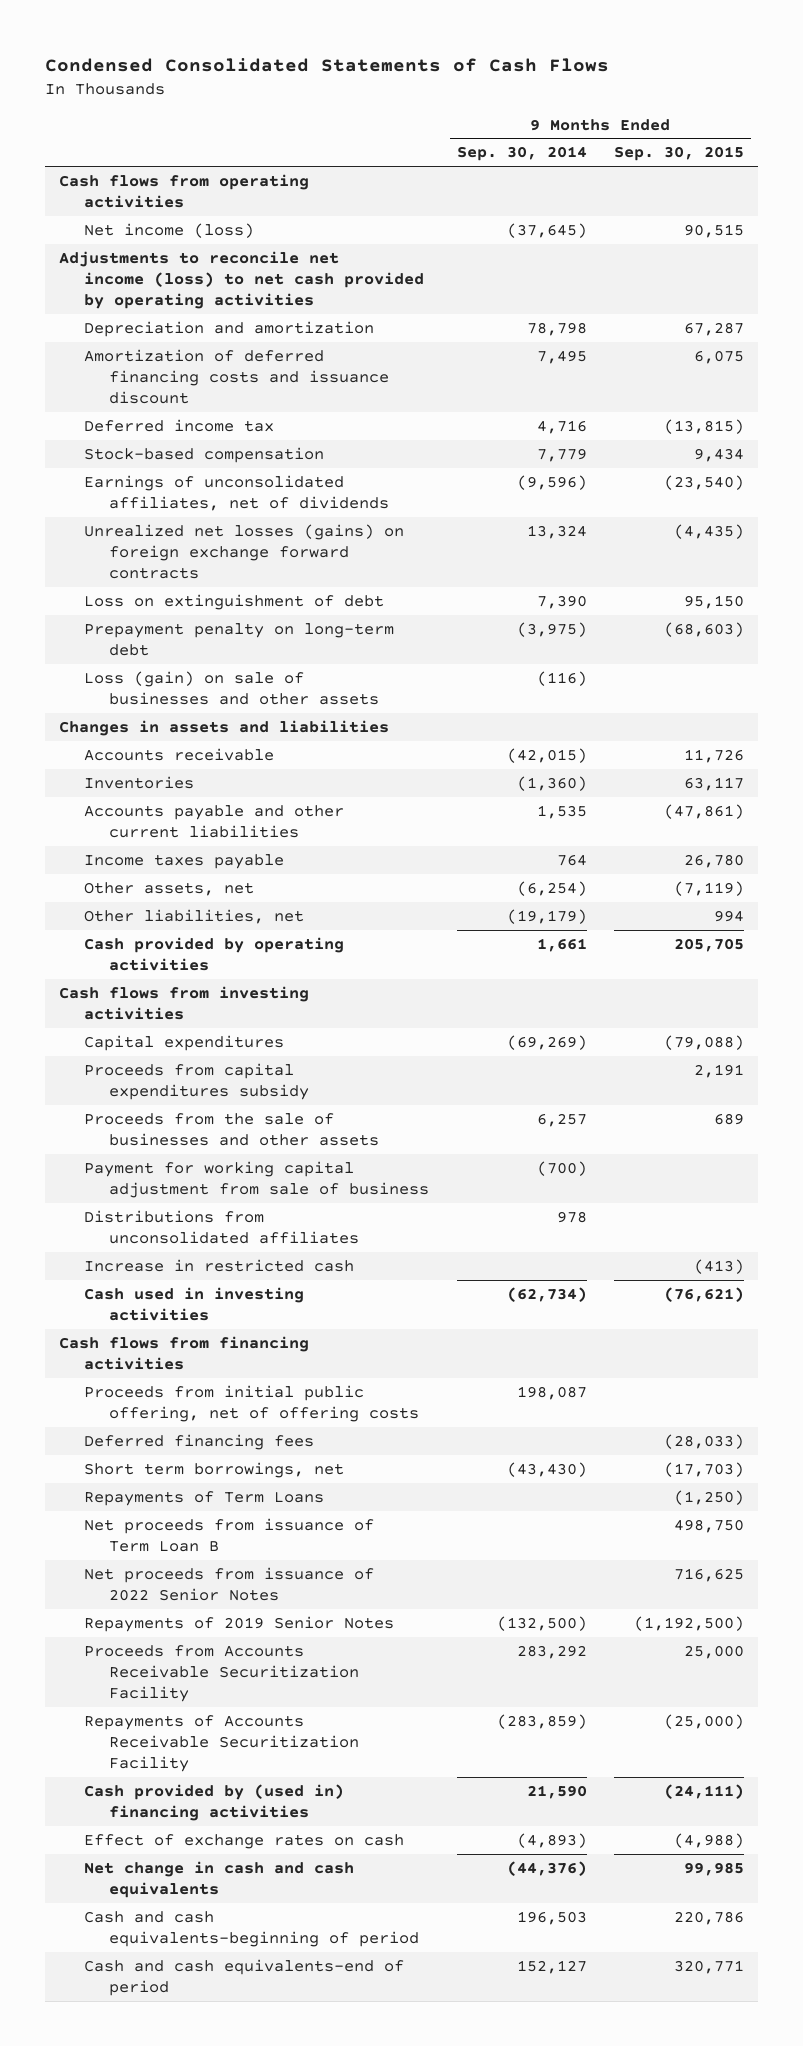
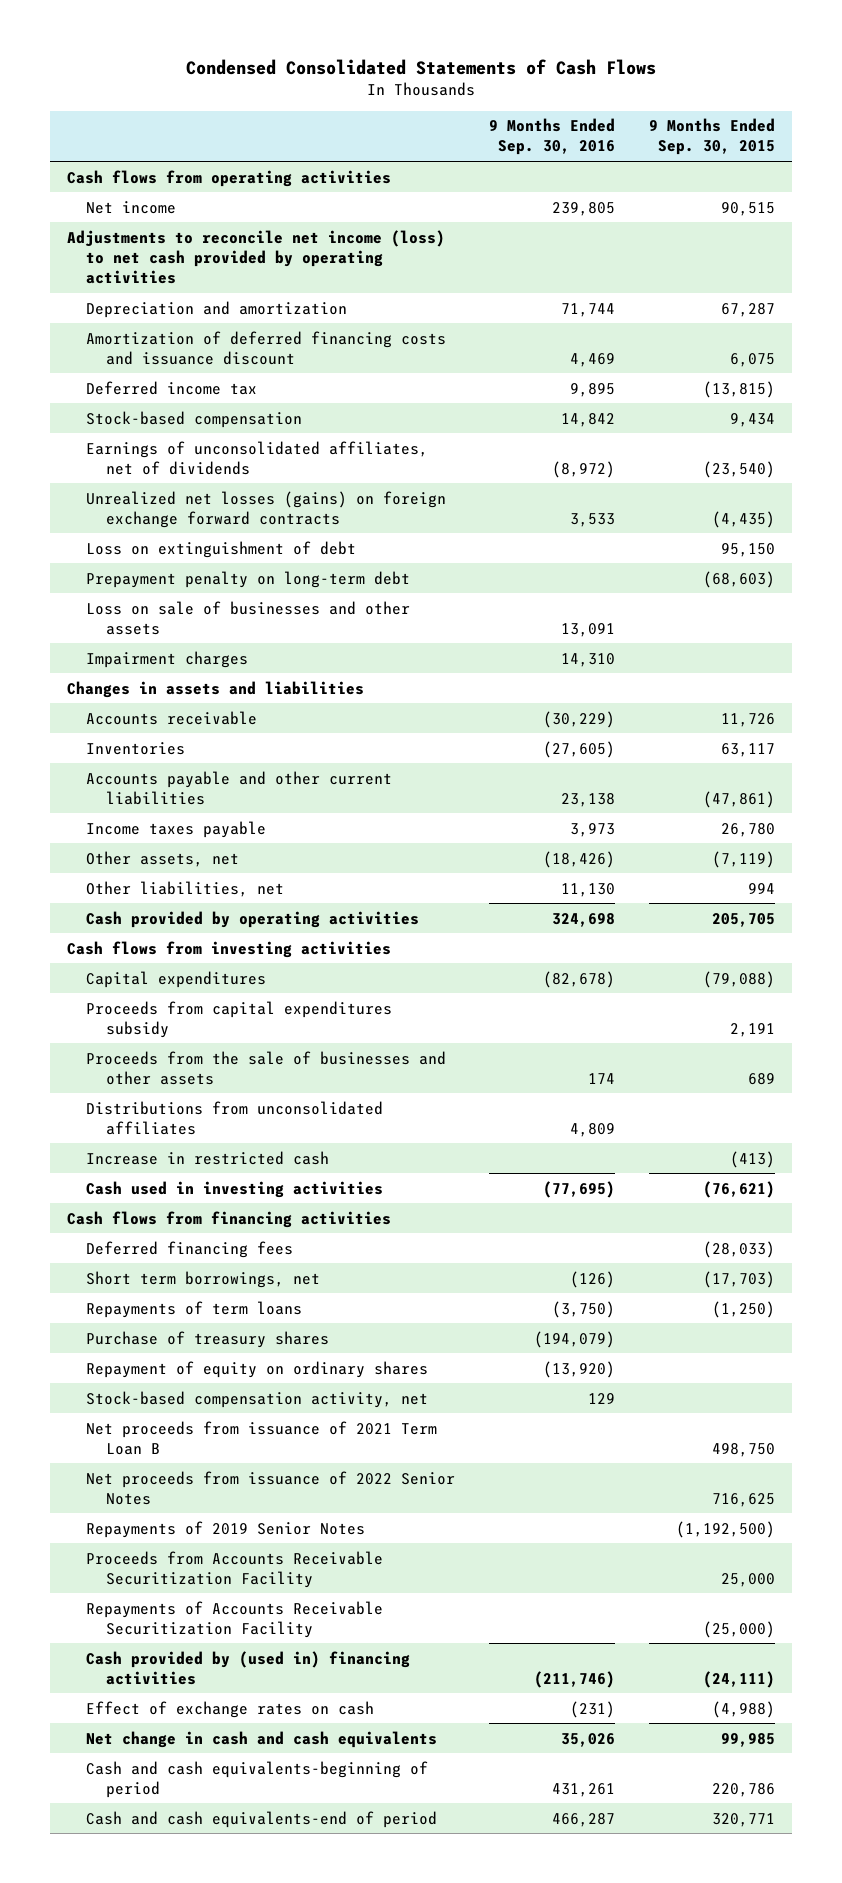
[456,146,587,162] Sep. 30, 2014 -> none
none -> [489,118,616,156] 9 Months Ended Sep. 30, 2016
[84,222,255,238] Net income (loss) -> [86,200,177,214] Net income
[84,670,380,706] Loss (gain) on sale of businesses and other assets -> [86,600,411,635] Loss on sale of businesses and other assets
none -> [86,650,249,668] Impairment charges
[84,1160,430,1199] Payment for working capital adjustment from sale of business -> none
[84,1384,420,1423] Proceeds from initial public offering, net of offering costs -> none
[84,1490,325,1506] Repayments of Term Loans -> [86,1300,303,1318] Repayments of term loans
none -> [86,1330,330,1348] Purchase of treasury shares
none -> [86,1360,429,1378] Repayment of equity on ordinary shares
none -> [86,1390,429,1408] Stock-based compensation activity, net
[84,1517,375,1553] Net proceeds from issuance of Term Loan B -> [86,1420,438,1455] Net proceeds from issuance of 2021 Term Loan B

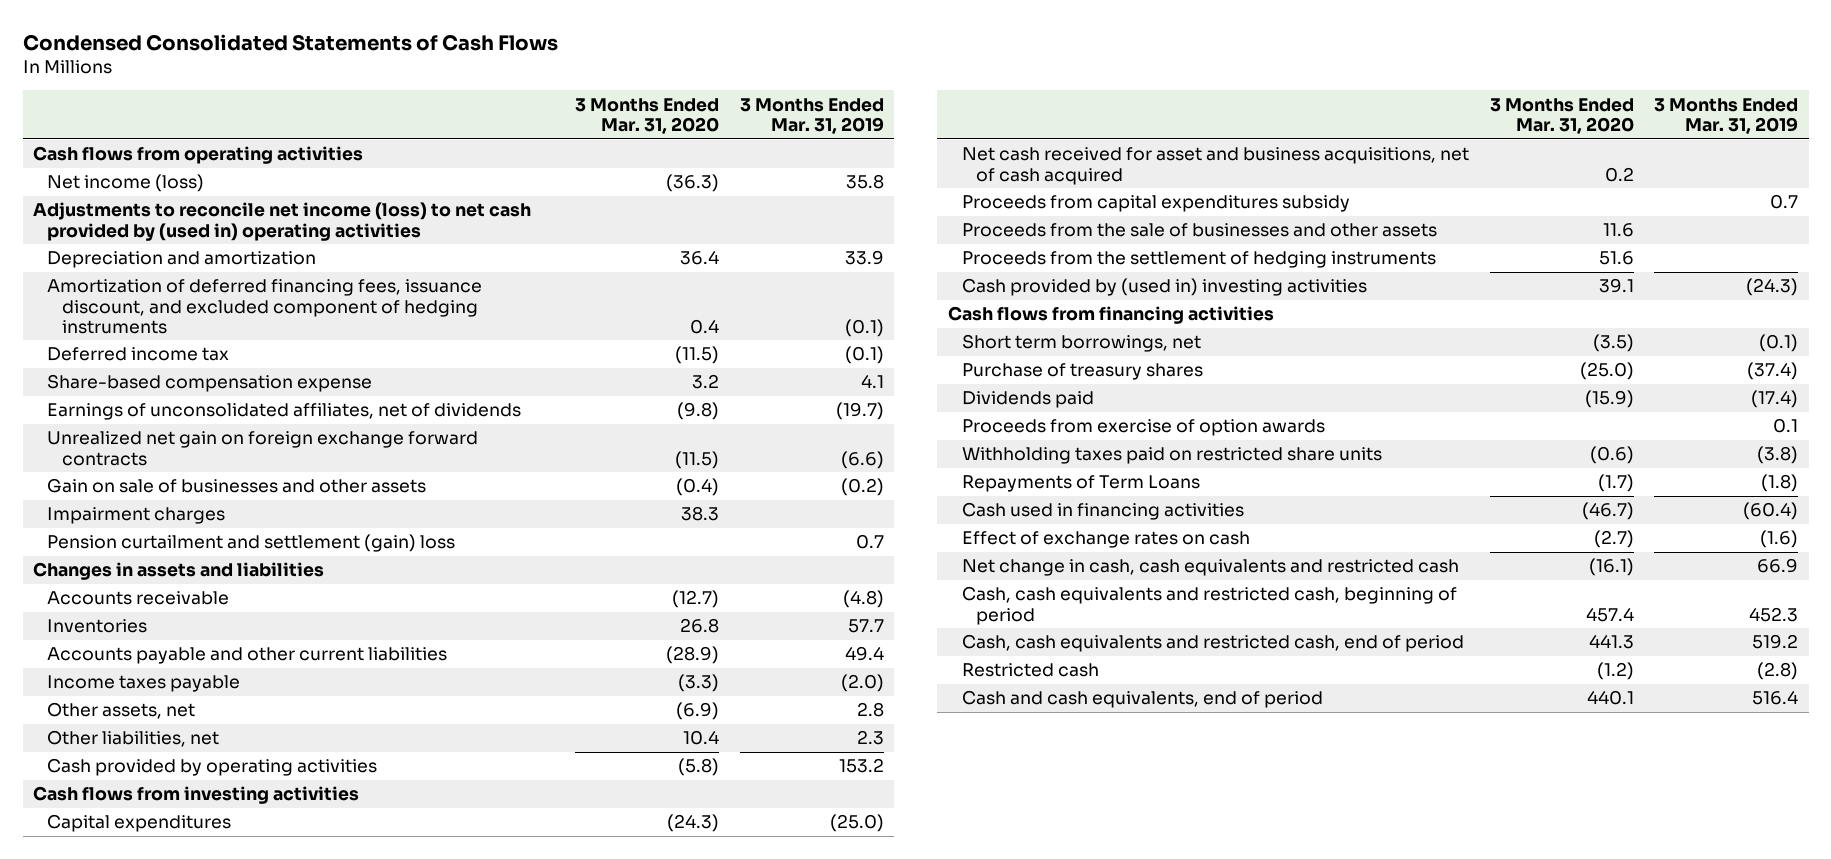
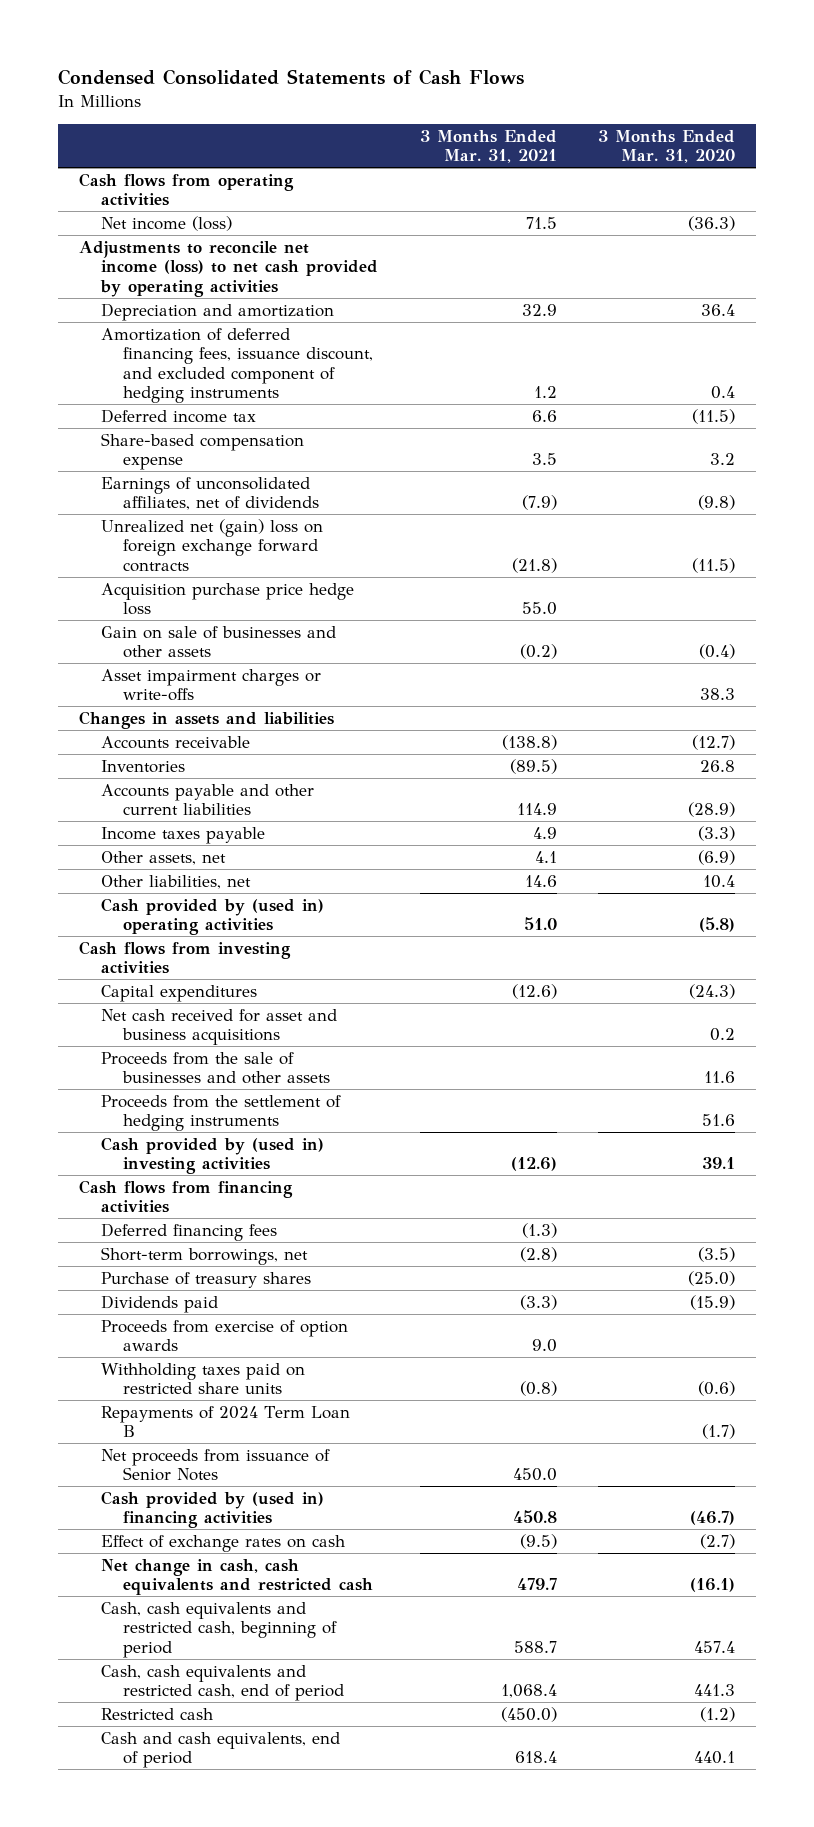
[739,97,884,134] 3 Months Ended Mar. 31, 2019 -> none
none -> [419,129,557,164] 3 Months Ended Mar. 31, 2021
[33,202,532,241] Adjustments to reconcile net income (loss) to net cash provided by (used in) operating activities -> [78,240,378,297] Adjustments to reconcile net income (loss) to net cash provided by operating activities
[47,431,479,466] Unrealized net gain on foreign exchange forward contracts -> [100,518,323,572] Unrealized net (gain) loss on foreign exchange forward contracts
none -> [100,582,354,616] Acquisition purchase price hedge loss
[47,534,456,553] Pension curtailment and settlement (gain) loss -> none
[47,507,226,525] Impairment charges -> [100,668,321,702] Asset impairment charges or write-offs
[47,758,378,777] Cash provided by operating activities -> [100,897,324,936] Cash provided by (used in) operating activities
[961,195,1350,213] Proceeds from capital expenditures subsidy -> none
[961,147,1469,185] Net cash received for asset and business acquisitions, net of cash acquired -> [100,1008,337,1046] Net cash received for asset and business acquisitions
none -> [100,1222,277,1241] Deferred financing fees
[961,334,1201,353] Short term borrowings, net -> [100,1246,308,1265] Short-term borrowings, net
[961,475,1200,493] Repayments of Term Loans -> [100,1405,350,1438] Repayments of 2024 Term Loan B
none -> [100,1448,330,1482] Net proceeds from issuance of Senior Notes
[961,502,1244,521] Cash used in financing activities -> [100,1490,324,1529] Cash provided by (used in) financing activities

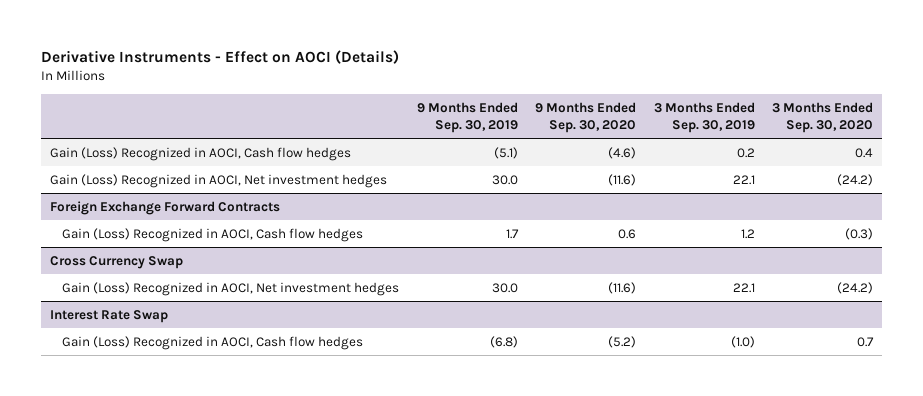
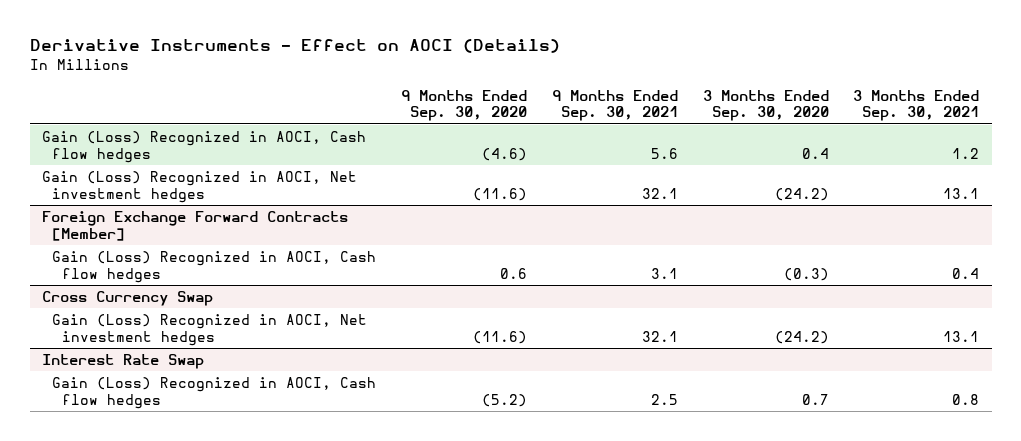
[416,101,518,133] 9 Months Ended Sep. 30, 2019 -> none
[653,101,755,133] 3 Months Ended Sep. 30, 2019 -> none
none -> [551,89,678,122] 9 Months Ended Sep. 30, 2021
none -> [853,89,980,122] 3 Months Ended Sep. 30, 2021
[49,200,280,215] Foreign Exchange Forward Contracts -> [42,210,349,241] Foreign Exchange Forward Contracts [Member]

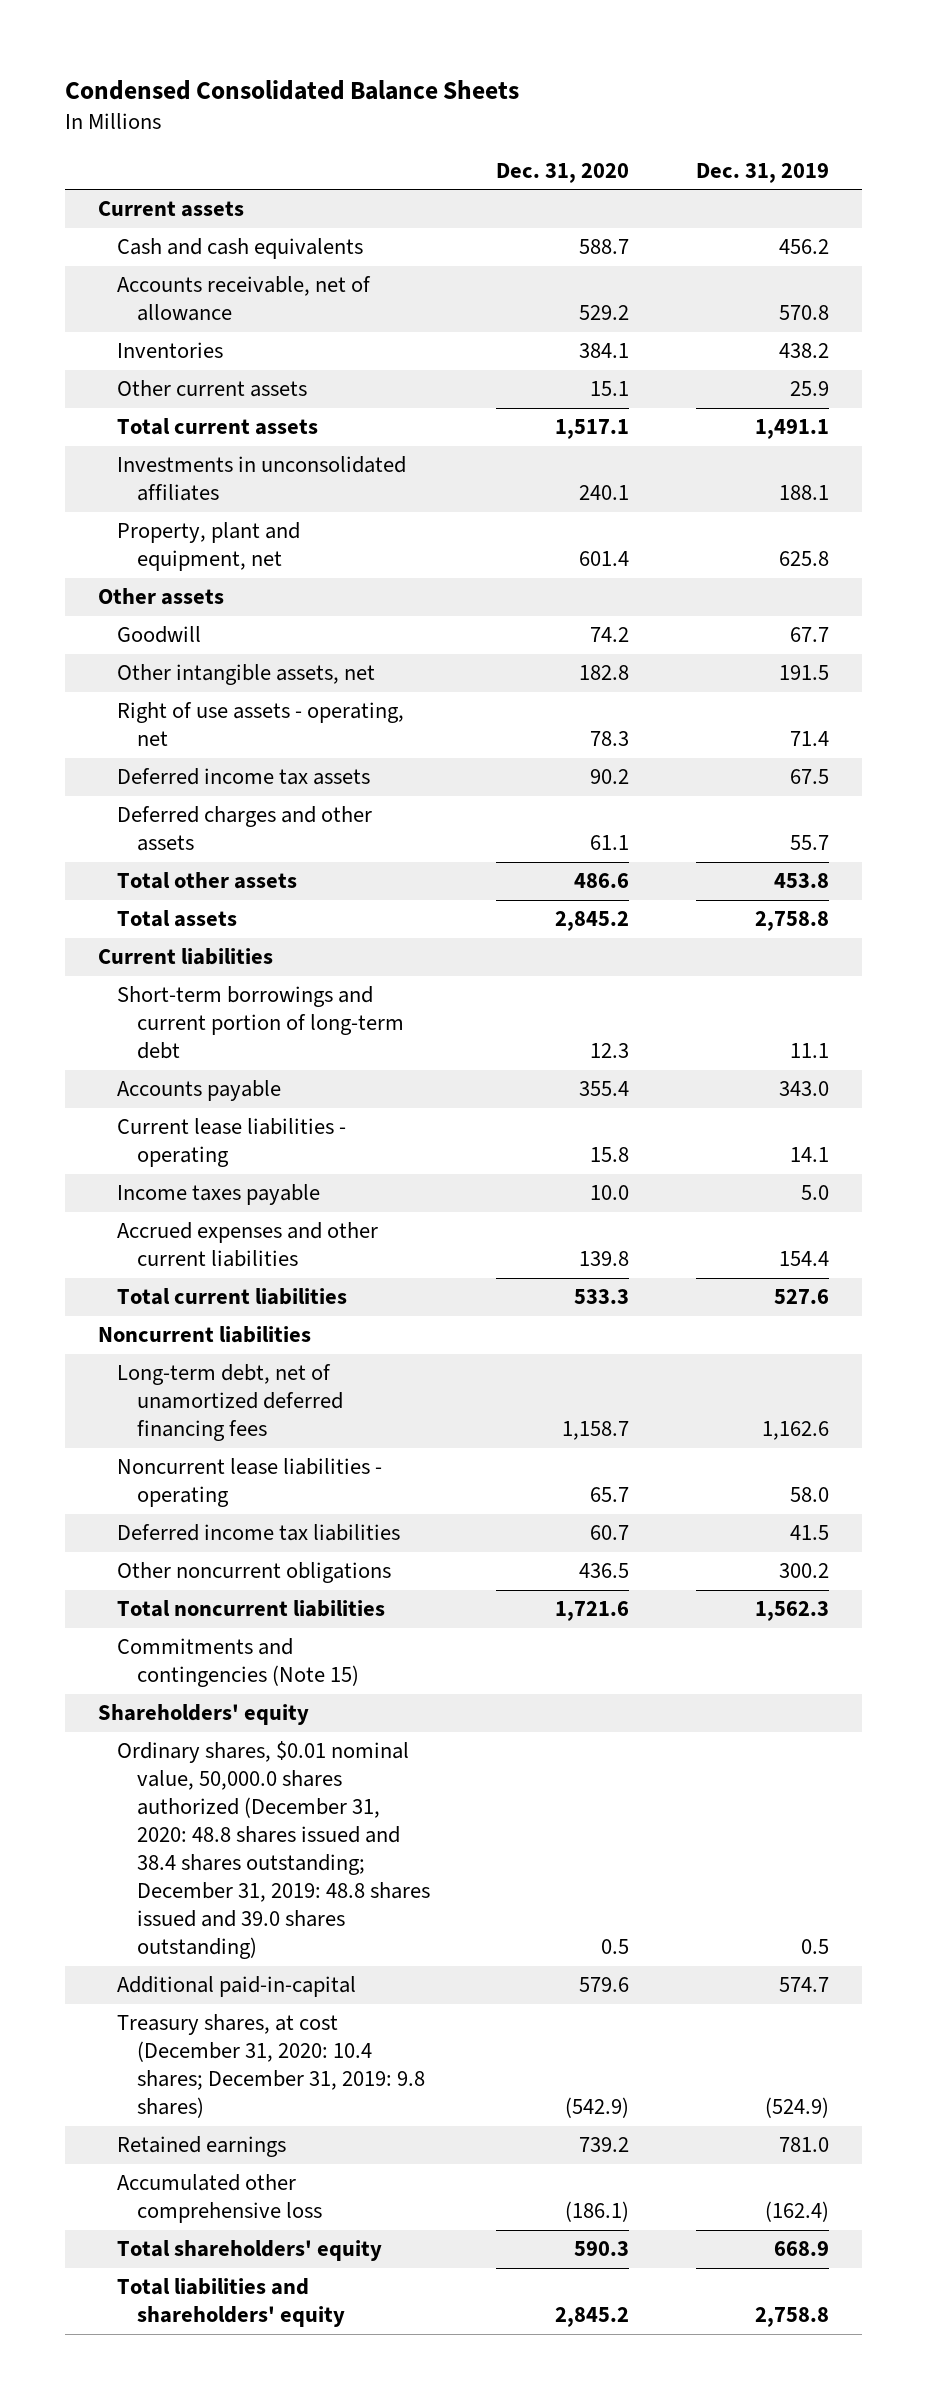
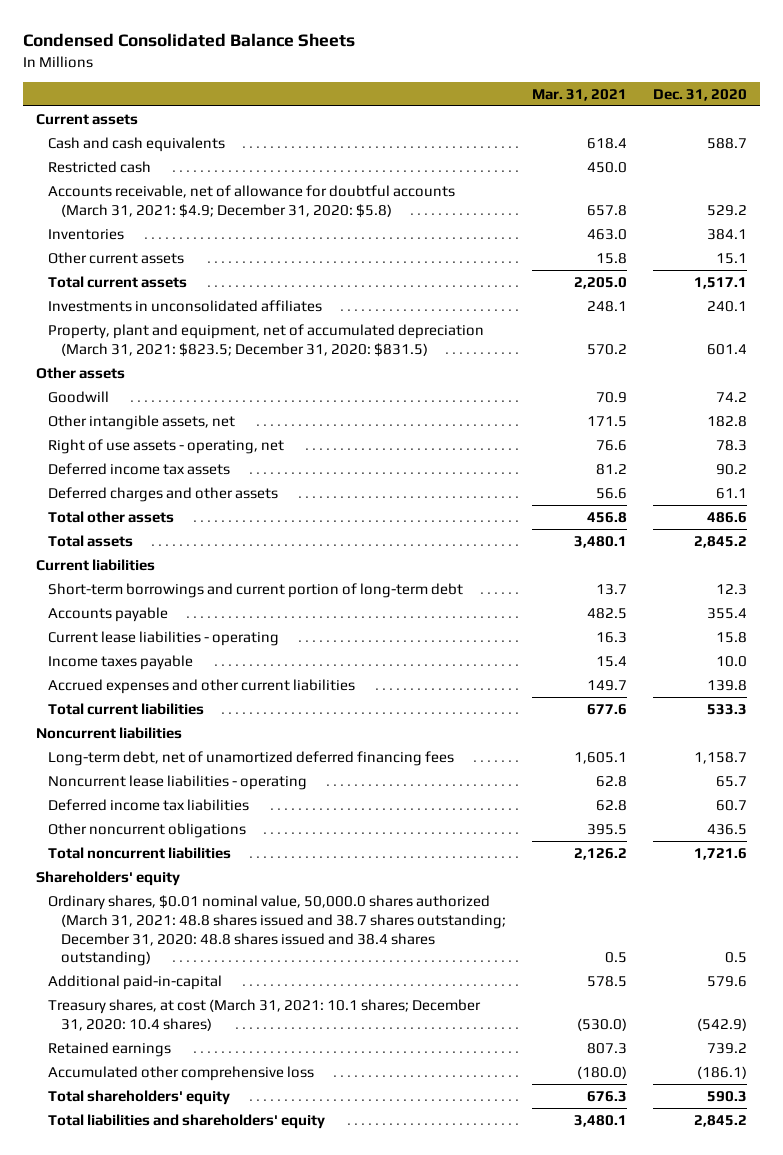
[695,162,829,183] Dec. 31, 2019 -> none
none -> [531,88,627,101] Mar. 31, 2021
none -> [48,160,152,173] Restricted cash
[117,276,372,322] Accounts receivable, net of allowance -> [48,184,456,218] Accounts receivable, net of allowance for doubtful accounts (March 31, 2021: $4.9; December 31, 2020: $5.8)
[117,522,301,572] Property, plant and equipment, net -> [48,323,485,357] Property, plant and equipment, net of accumulated depreciation (March 31, 2021: $823.5; December 31, 2020: $831.5)
[117,1638,359,1688] Commitments and contingencies (Note 15) -> none
[117,1741,430,1960] Ordinary shares, $0.01 nominal value, 50,000.0 shares authorized (December 31, 2020: 48.8 shares issued and 38.4 shares outstanding; December 31, 2019: 48.8 shares issued and 39.0 shares outstanding) -> [48,894,506,967] Ordinary shares, $0.01 nominal value, 50,000.0 shares authorized (March 31, 2021: 48.8 shares issued and 38.7 shares outstanding; December 31, 2020: 48.8 shares issued and 38.4 shares outstanding)
[117,2014,425,2119] Treasury shares, at cost (December 31, 2020: 10.4 shares; December 31, 2019: 9.8 shares) -> [48,998,482,1031] Treasury shares, at cost (March 31, 2021: 10.1 shares; December 31, 2020: 10.4 shares)

